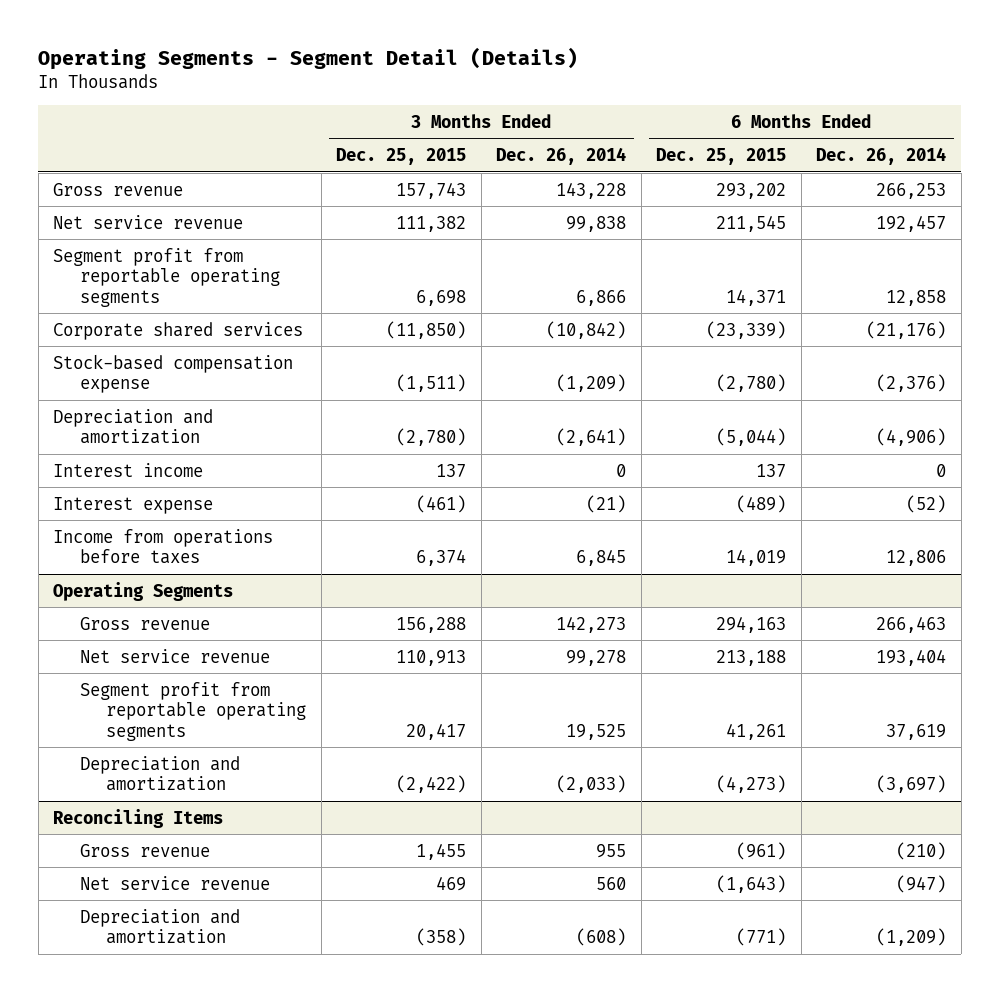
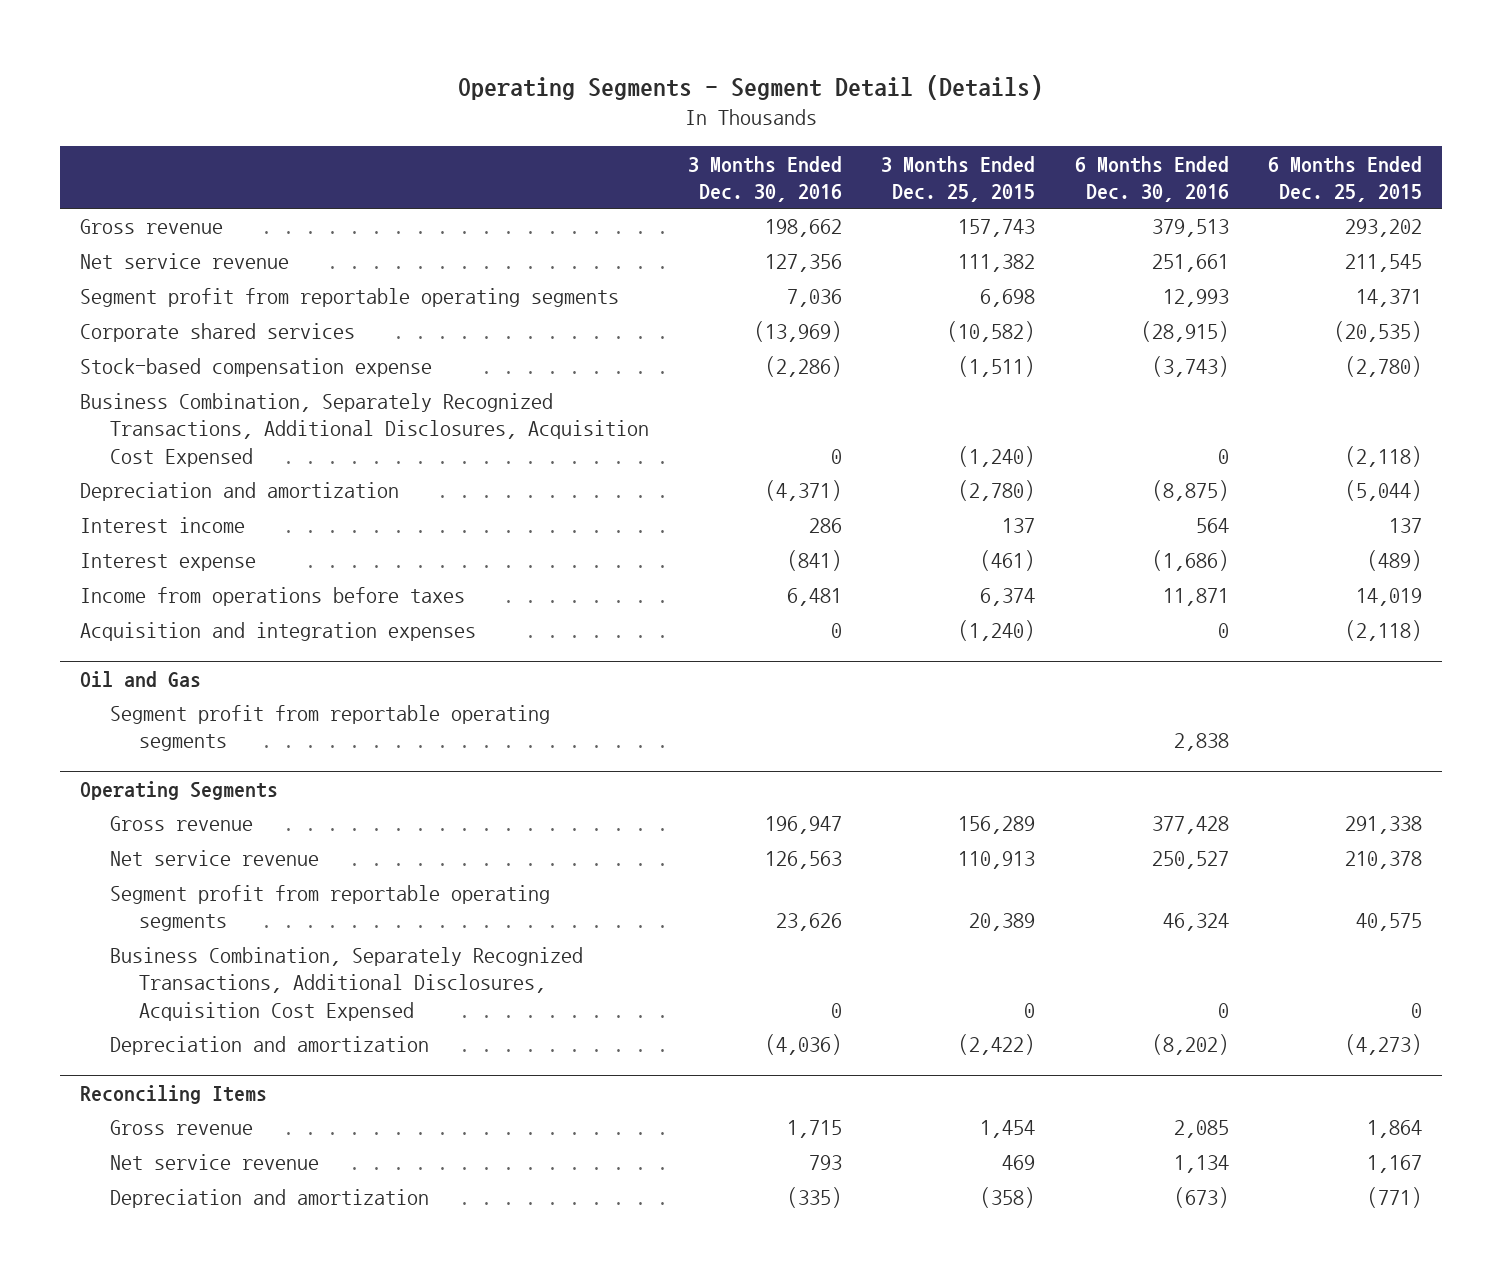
[496,147,627,166] Dec. 26, 2014 -> none
[816,147,947,166] Dec. 26, 2014 -> none
none -> [687,155,842,202] 3 Months Ended Dec. 30, 2016
none -> [1074,155,1229,202] 6 Months Ended Dec. 30, 2016
[386,320,467,339] (11,850) -> [947,321,1036,343] (10,582)
[706,320,787,339] (23,339) -> [1334,321,1423,343] (20,535)
none -> [80,393,649,467] Business Combination, Separately Recognized Transactions, Additional Disclosures, Acquisition Cost Expensed
none -> [80,622,477,642] Acquisition and integration expenses
none -> [80,670,202,687] Oil and Gas
none -> [109,705,550,752] Segment profit from reportable operating segments
[396,616,467,633] 156,288 -> [958,816,1036,835] 156,289
[716,615,787,633] 294,163 -> [1345,816,1423,835] 291,338
[716,649,787,666] 213,188 -> [1345,851,1423,870] 210,378
[406,722,467,740] 20,417 -> [969,913,1036,932] 20,389
[726,722,787,740] 41,261 -> [1356,913,1423,932] 40,575
none -> [109,947,583,1021] Business Combination, Separately Recognized Transactions, Additional Disclosures, Acquisition Cost Expensed
[416,842,467,860] 1,455 -> [980,1120,1036,1139] 1,454
[736,841,787,860] (961) -> [1367,1120,1423,1139] 1,864
[716,874,787,893] (1,643) -> [1367,1155,1423,1174] 1,167

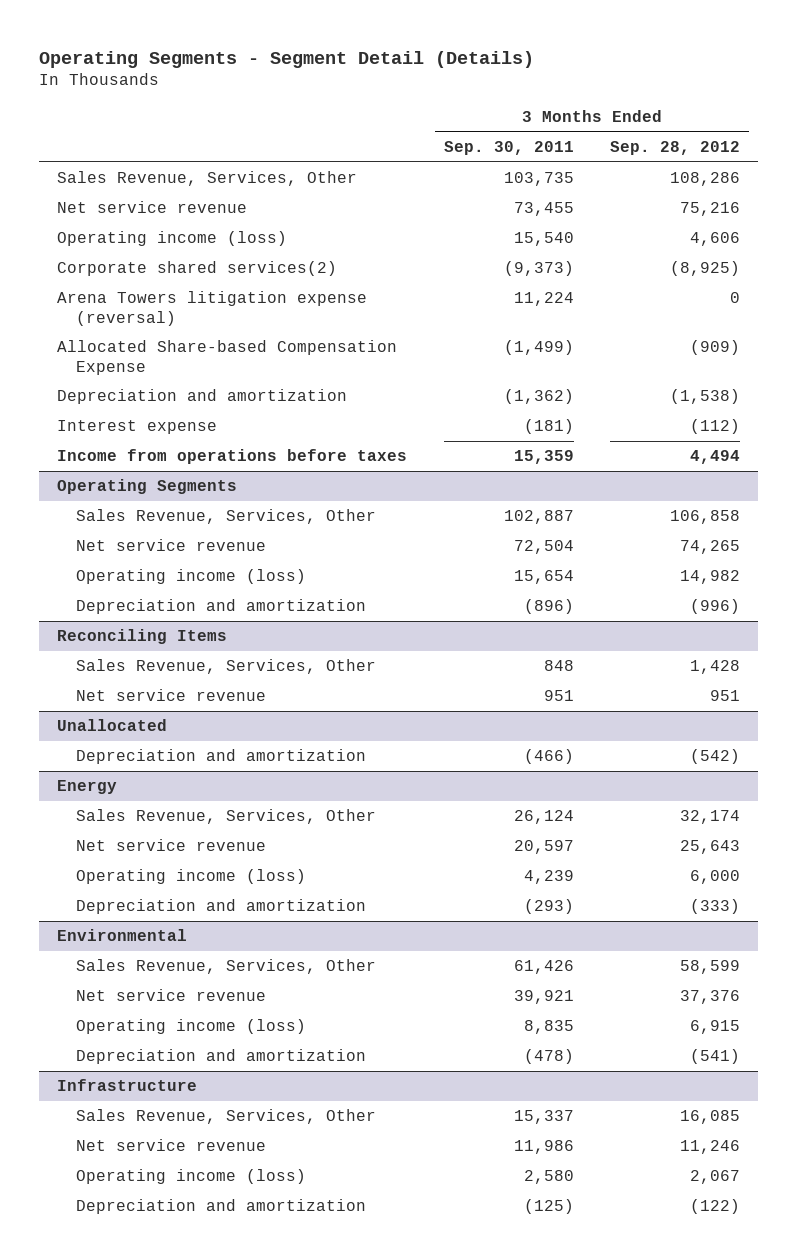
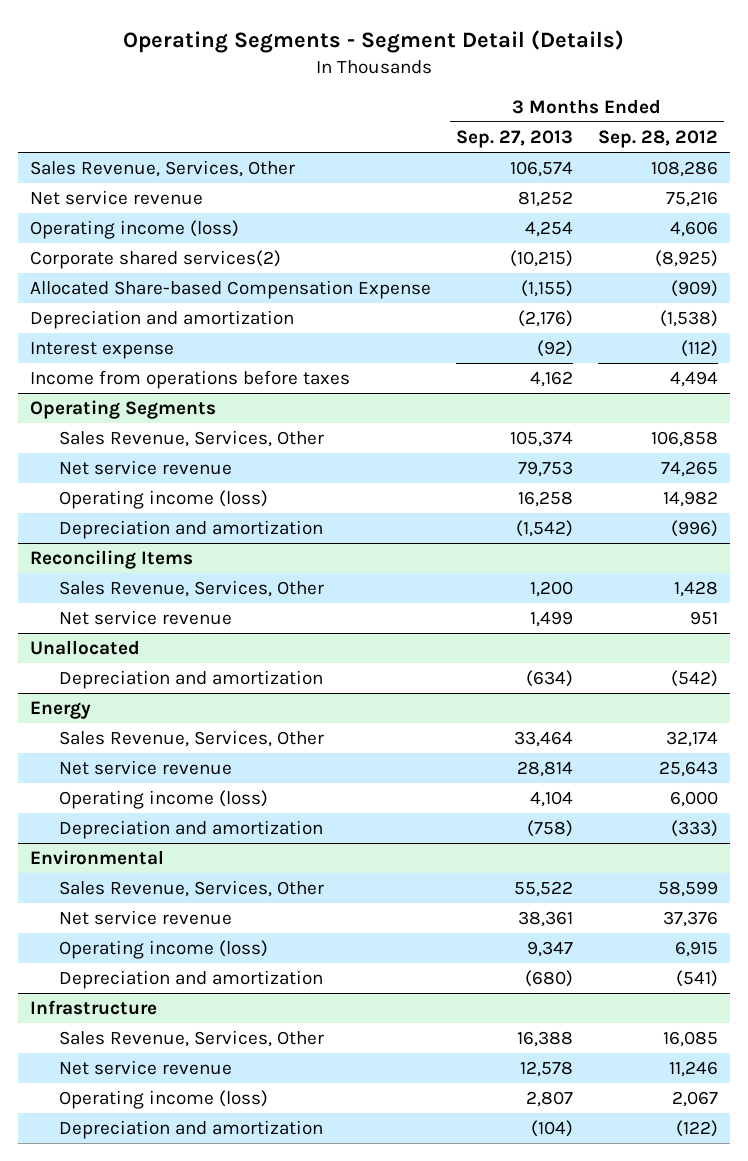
[443,140,574,155] Sep. 30, 2011 -> none
none -> [455,129,573,148] Sep. 27, 2013
[57,291,368,326] Arena Towers litigation expense (reversal) -> none

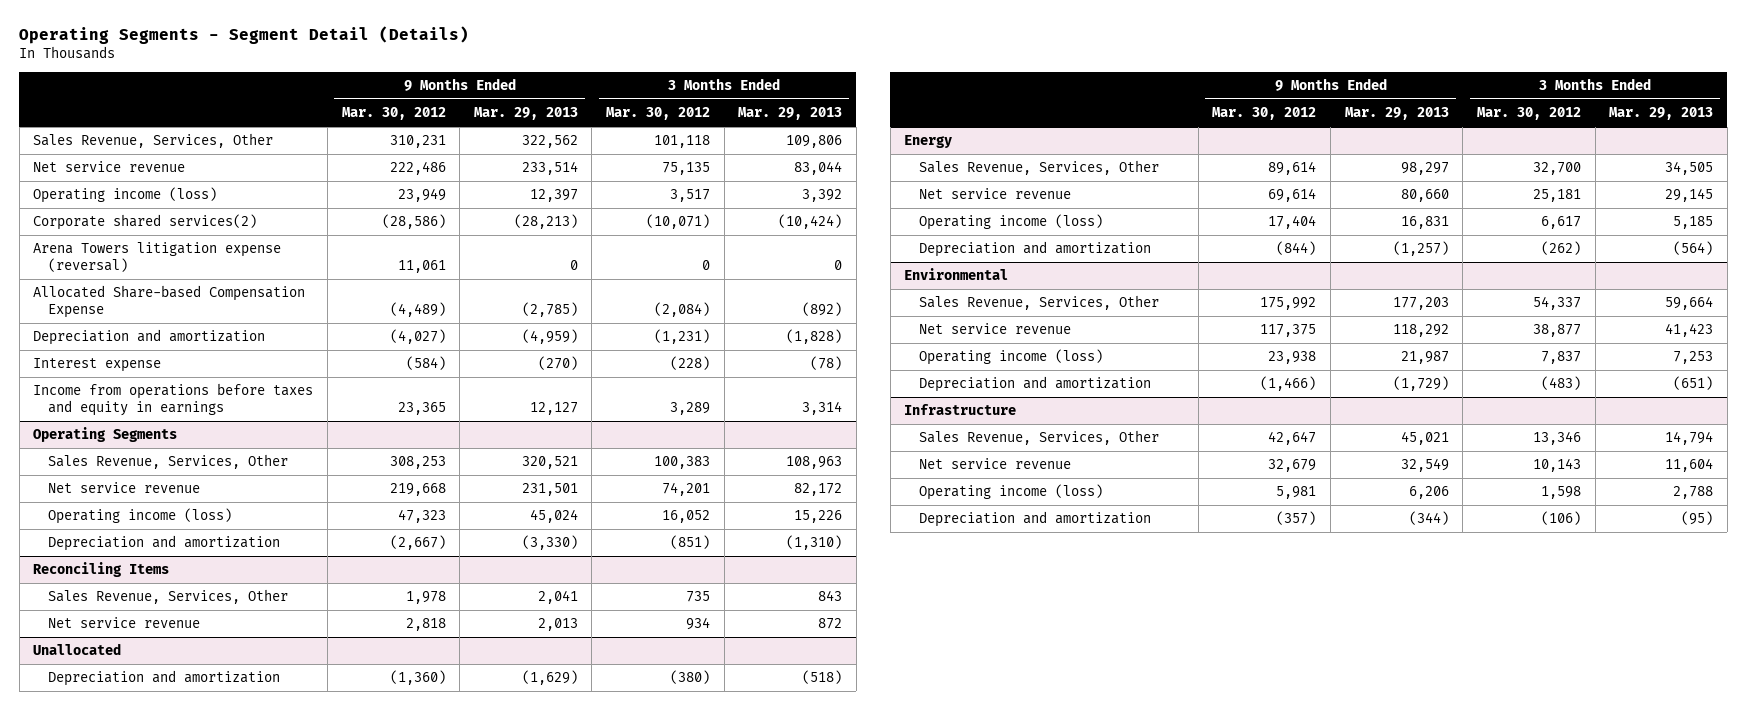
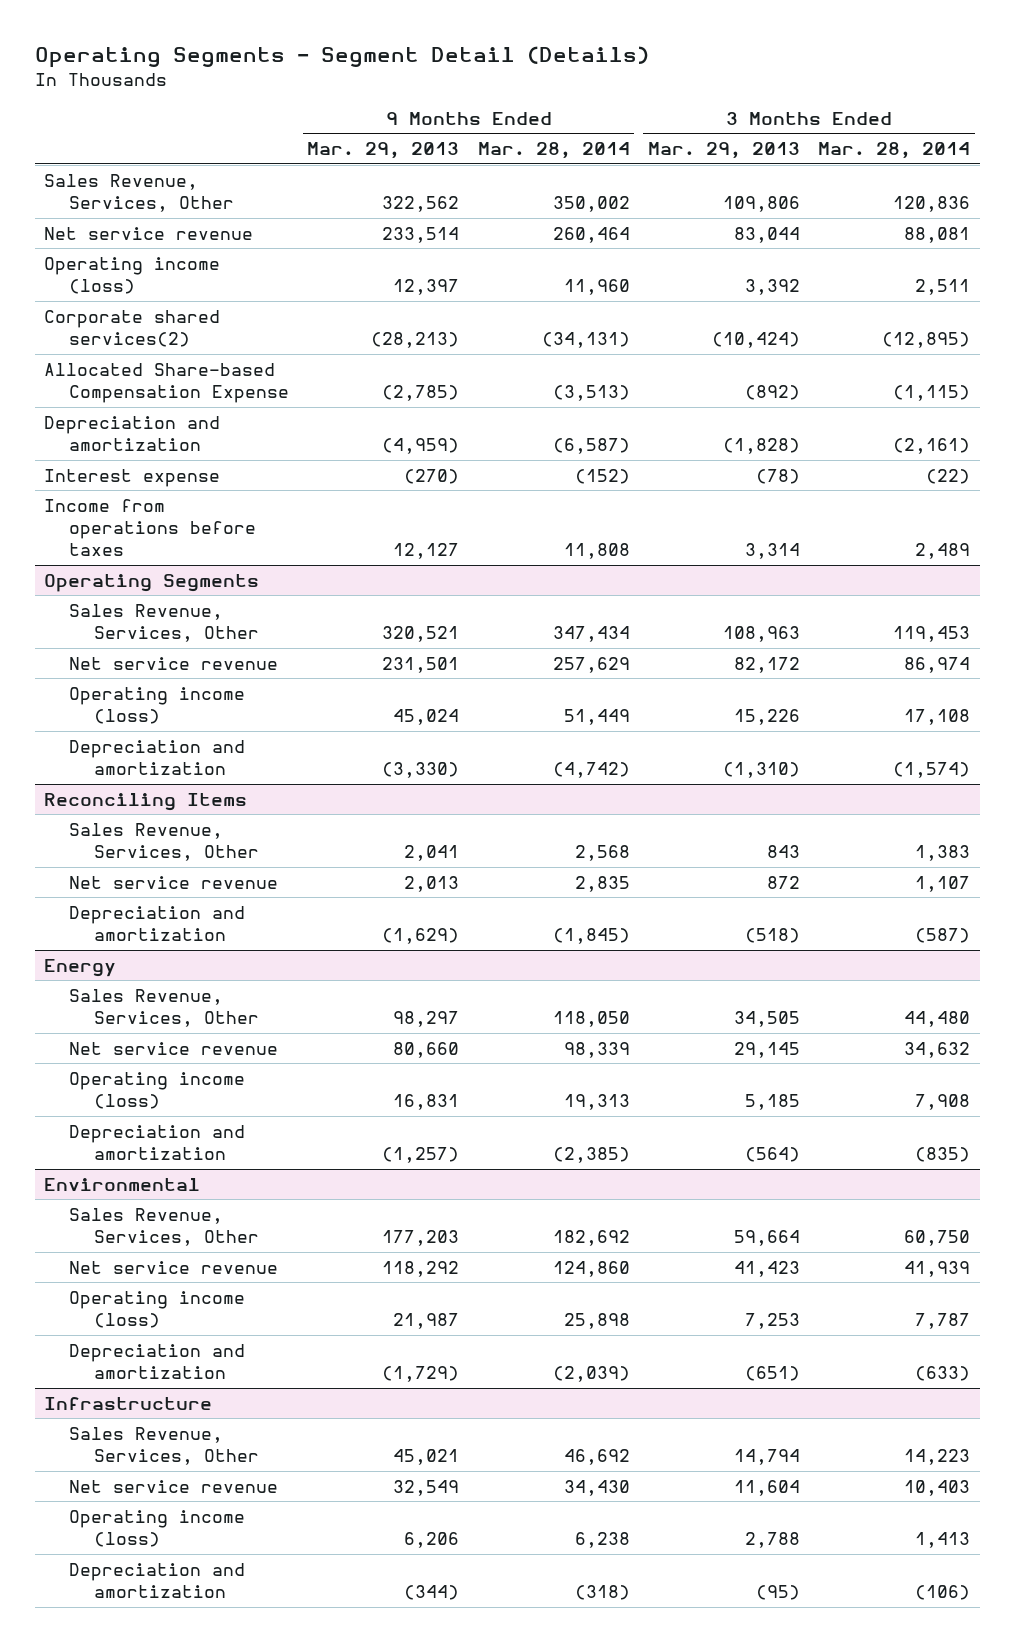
[341,107,446,121] Mar. 30, 2012 -> none
[606,107,711,121] Mar. 30, 2012 -> none
none -> [477,142,630,160] Mar. 28, 2014
none -> [818,142,971,160] Mar. 28, 2014
[33,242,282,273] Arena Towers litigation expense (reversal) -> none
[33,383,314,417] Income from operations before taxes and equity in earnings -> [43,498,256,557] Income from operations before taxes
[33,643,122,656] Unallocated -> none

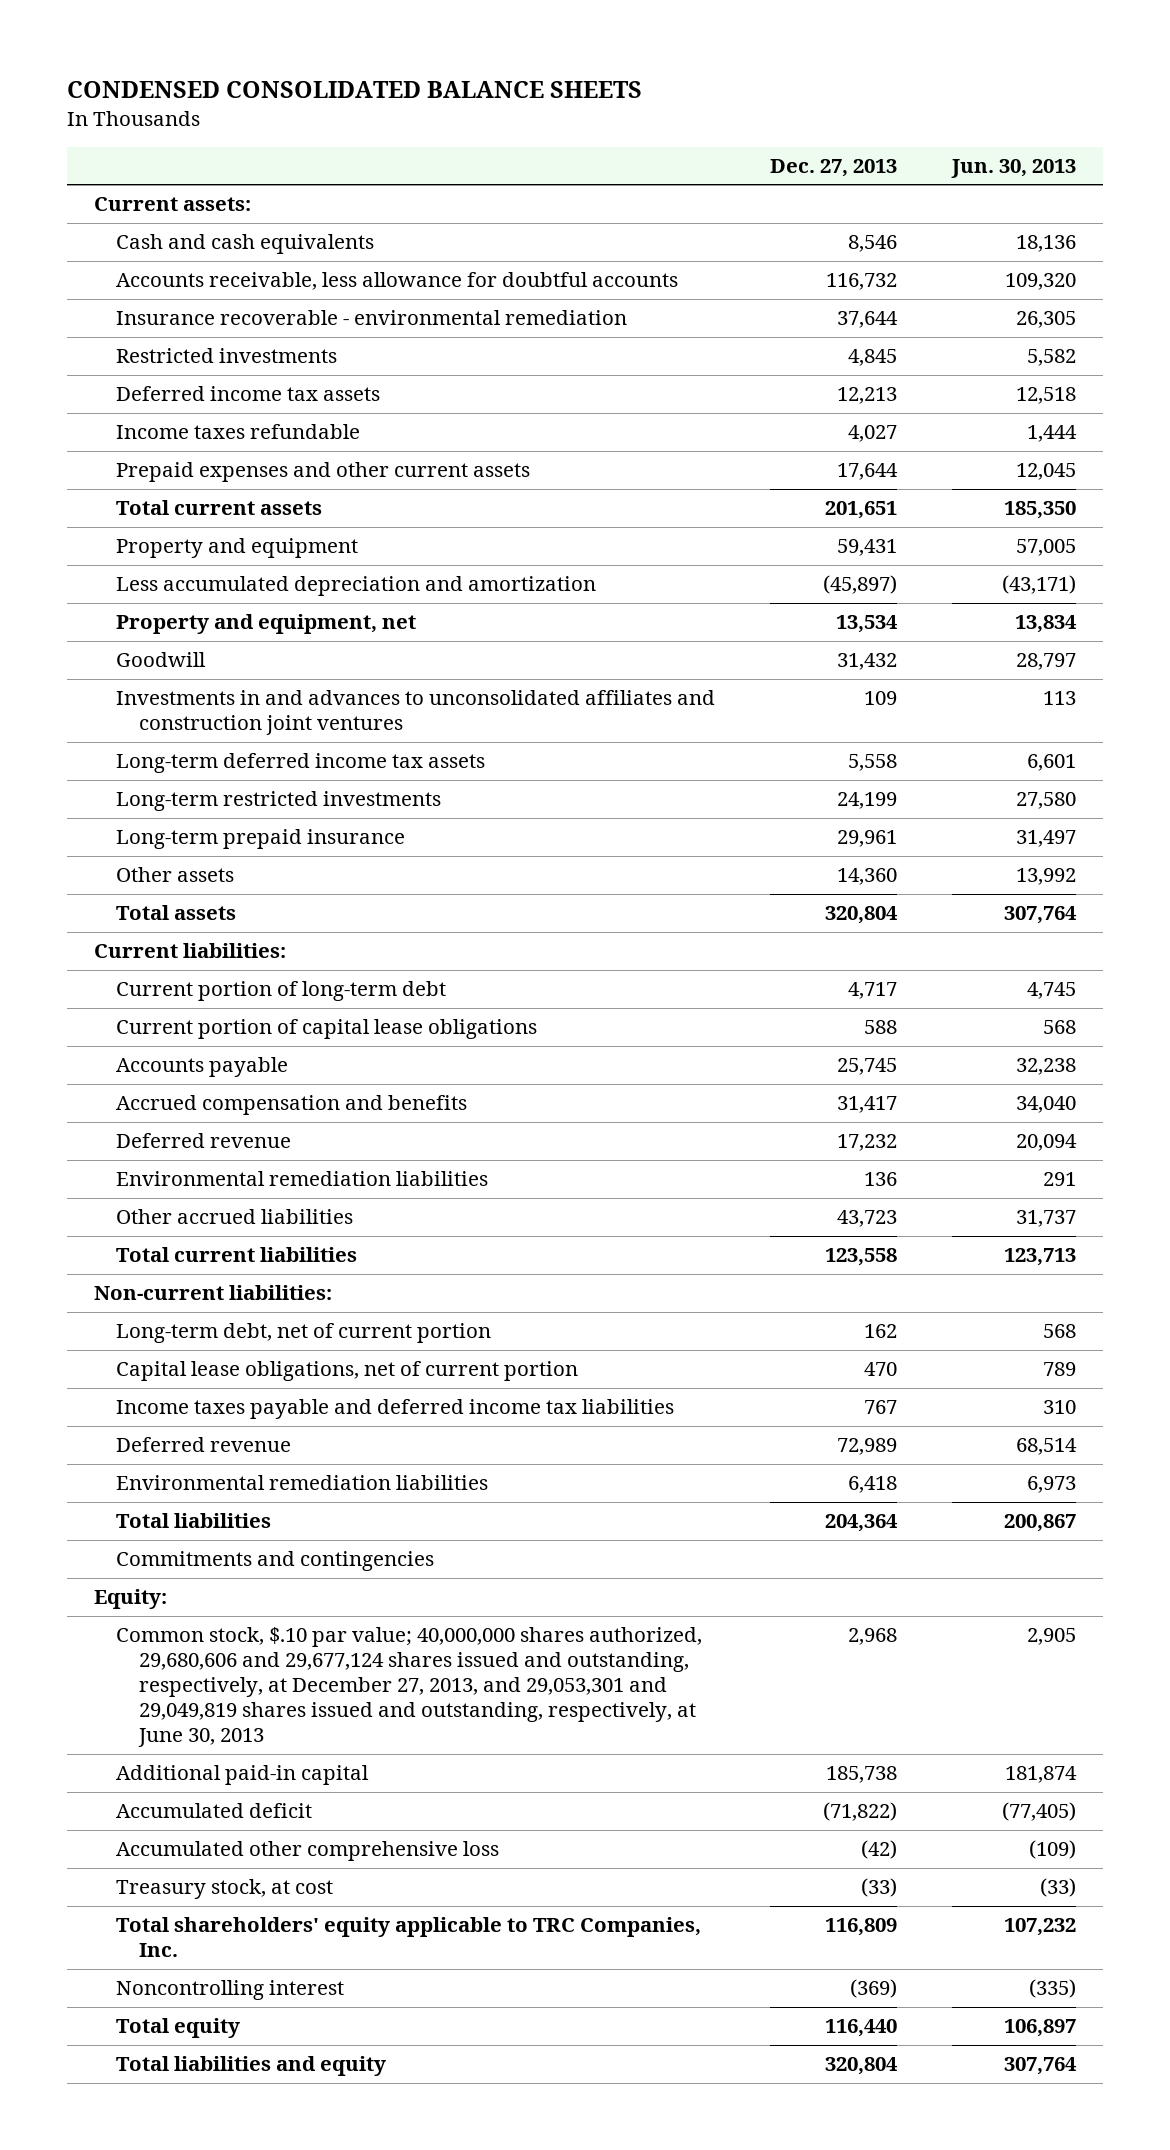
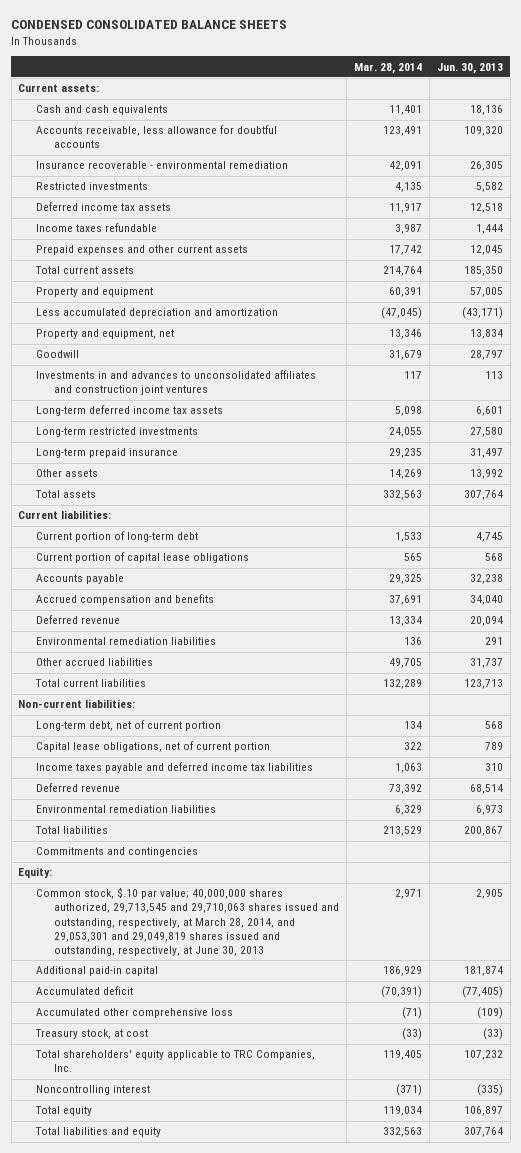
[770,158,898,177] Dec. 27, 2013 -> none
none -> [354,62,423,74] Mar. 28, 2014
[116,1627,703,1748] Common stock, $.10 par value; 40,000,000 shares authorized, 29,680,606 and 29,677,124 shares issued and outstanding, respectively, at December 27, 2013, and 29,053,301 and 29,049,819 shares issued and outstanding, respectively, at June 30, 2013 -> [36,887,340,956] Common stock, $.10 par value; 40,000,000 shares authorized, 29,713,545 and 29,710,063 shares issued and outstanding, respectively, at March 28, 2014, and 29,053,301 and 29,049,819 shares issued and outstanding, respectively, at June 30, 2013

